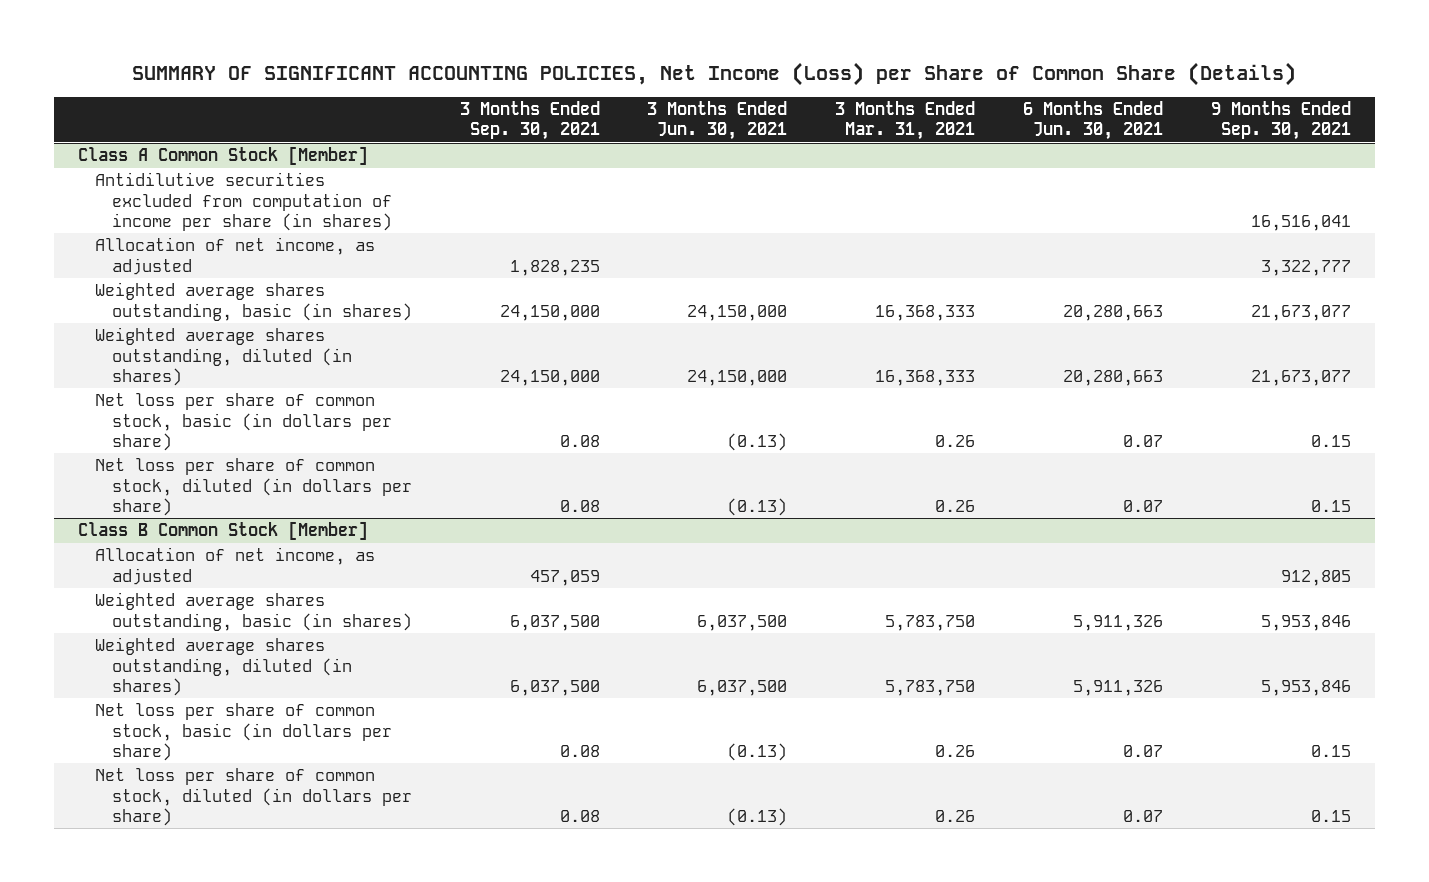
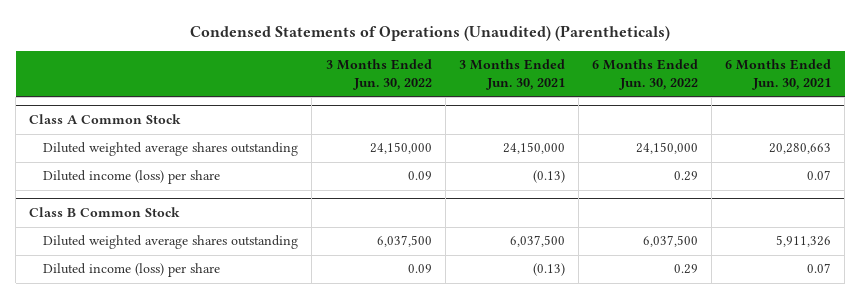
[132,61,1297,86] SUMMARY OF SIGNIFICANT ACCOUNTING POLICIES, Net Income (Loss) per Share of Common Share (Details) -> [190,24,671,41] Condensed Statements of Operations (Unaudited) (Parentheticals)
[459,101,600,141] 3 Months Ended Sep. 30, 2021 -> none
[835,101,976,141] 3 Months Ended Mar. 31, 2021 -> none
[1210,101,1351,141] 9 Months Ended Sep. 30, 2021 -> none
none -> [325,59,432,90] 3 Months Ended Jun. 30, 2022
none -> [592,59,699,90] 6 Months Ended Jun. 30, 2022
[94,172,392,231] Antidilutive securities excluded from computation of income per share (in shares) -> none
[94,237,375,275] Allocation of net income, as adjusted -> none
[94,282,412,321] Weighted average shares outstanding, basic (in shares) -> none
[94,393,392,451] Net loss per share of common stock, basic (in dollars per share) -> none
[94,547,375,585] Allocation of net income, as adjusted -> none
[94,592,412,631] Weighted average shares outstanding, basic (in shares) -> none
[94,703,392,761] Net loss per share of common stock, basic (in dollars per share) -> none
[77,146,368,166] Class A Common Stock [Member] -> [29,114,182,125] Class A Common Stock
[94,327,352,386] Weighted average shares outstanding, diluted (in shares) -> [43,142,299,157] Diluted weighted average shares outstanding
[94,458,412,516] Net loss per share of common stock, diluted (in dollars per share) -> [43,170,221,185] Diluted income (loss) per share
[77,521,368,541] Class B Common Stock [Member] -> [29,207,181,218] Class B Common Stock
[94,637,352,696] Weighted average shares outstanding, diluted (in shares) -> [43,235,299,250] Diluted weighted average shares outstanding
[94,768,412,826] Net loss per share of common stock, diluted (in dollars per share) -> [43,263,221,278] Diluted income (loss) per share

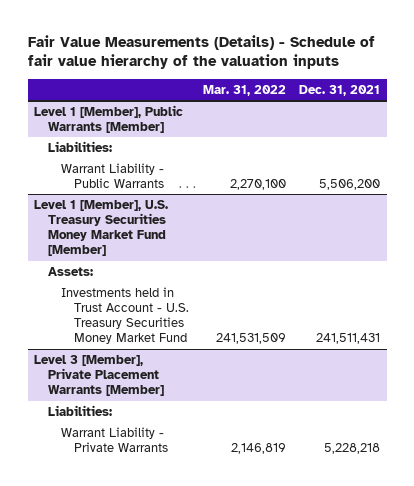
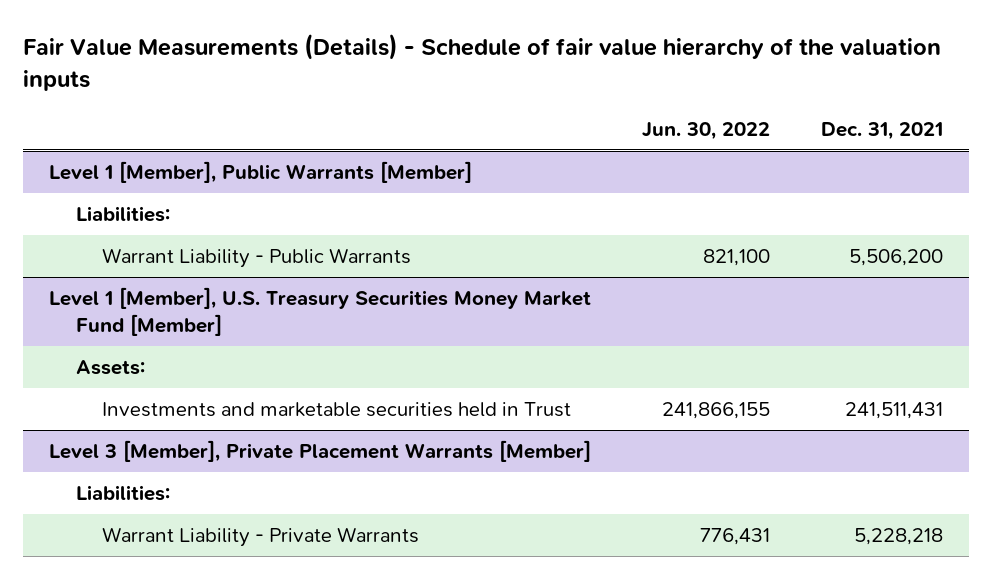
[202,84,286,96] Mar. 31, 2022 -> none
none -> [642,121,771,140] Jun. 30, 2022
[60,286,190,345] Investments held in Trust Account - U.S. Treasury Securities Money Market Fund -> [102,402,572,418] Investments and marketable securities held in Trust

